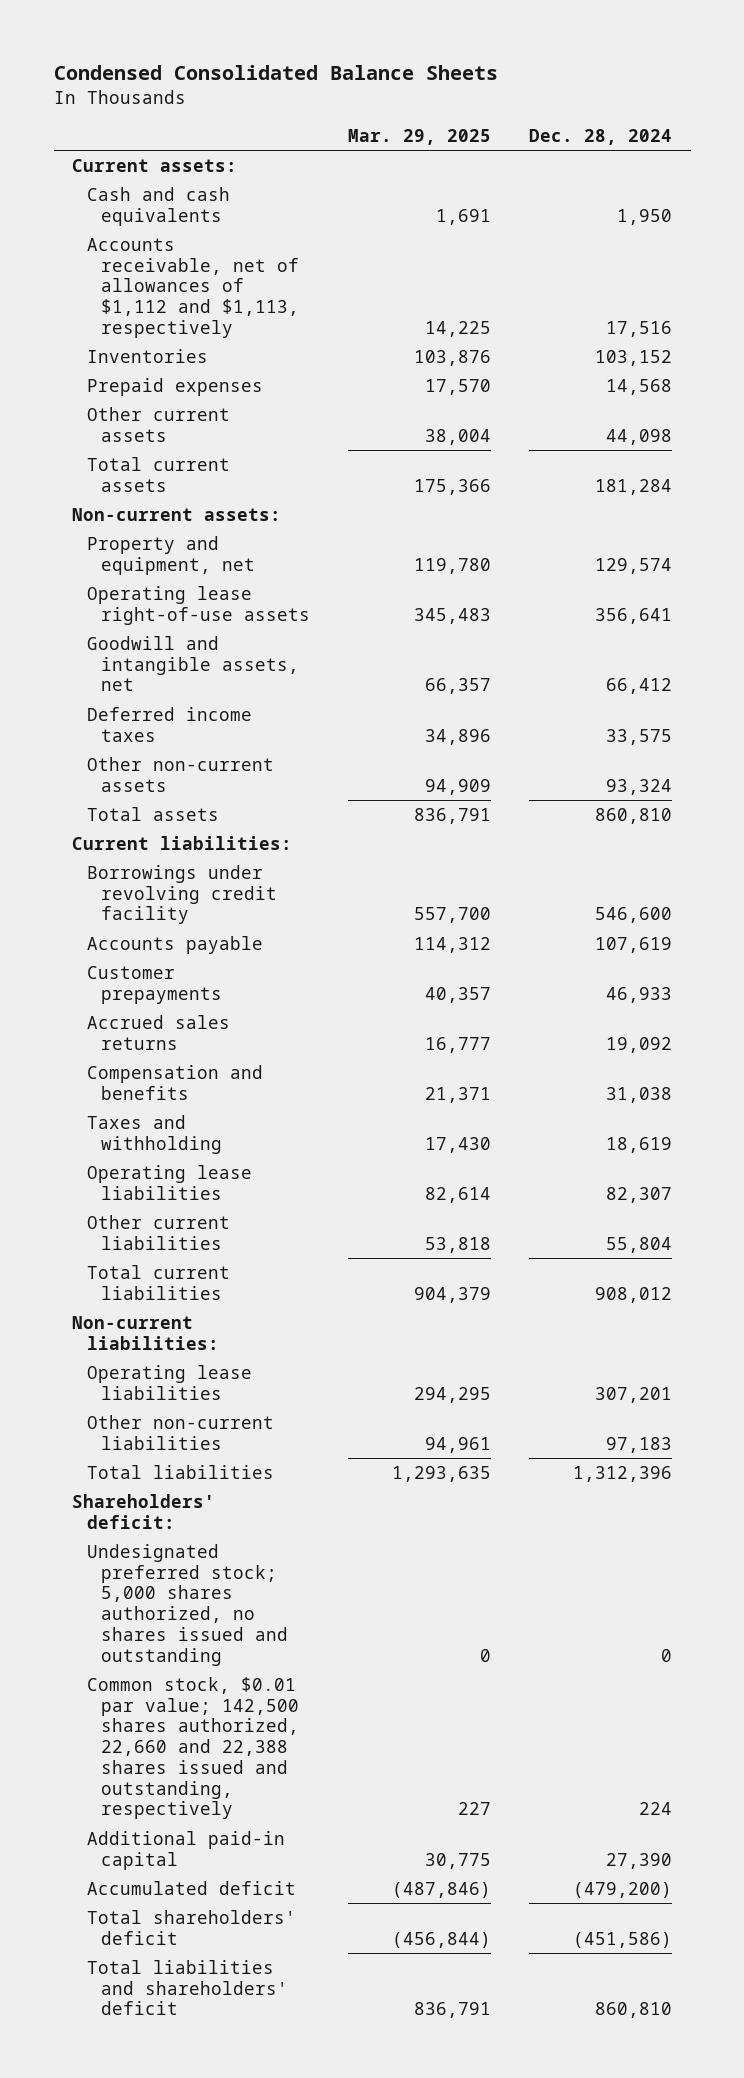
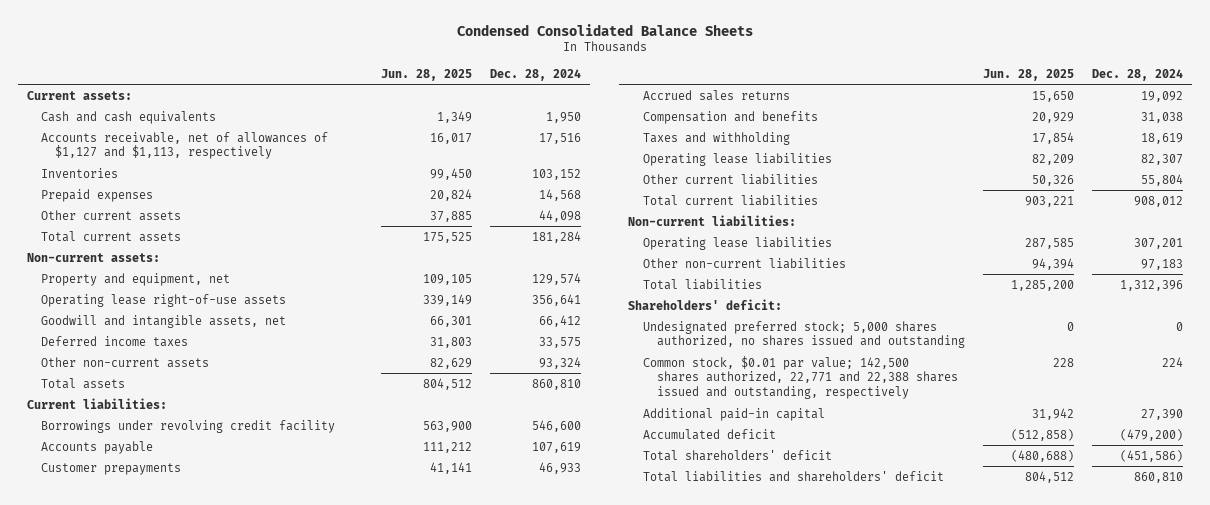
[348,128,492,145] Mar. 29, 2025 -> none
none -> [381,68,473,81] Jun. 28, 2025
[86,237,300,338] Accounts receivable, net of allowances of $1,112 and $1,113, respectively -> [40,131,328,160] Accounts receivable, net of allowances of $1,127 and $1,113, respectively
[86,1676,300,1820] Common stock, $0.01 par value; 142,500 shares authorized, 22,660 and 22,388 shares issued and outstanding, respectively -> [642,355,959,399] Common stock, $0.01 par value; 142,500 shares authorized, 22,771 and 22,388 shares issued and outstanding, respectively

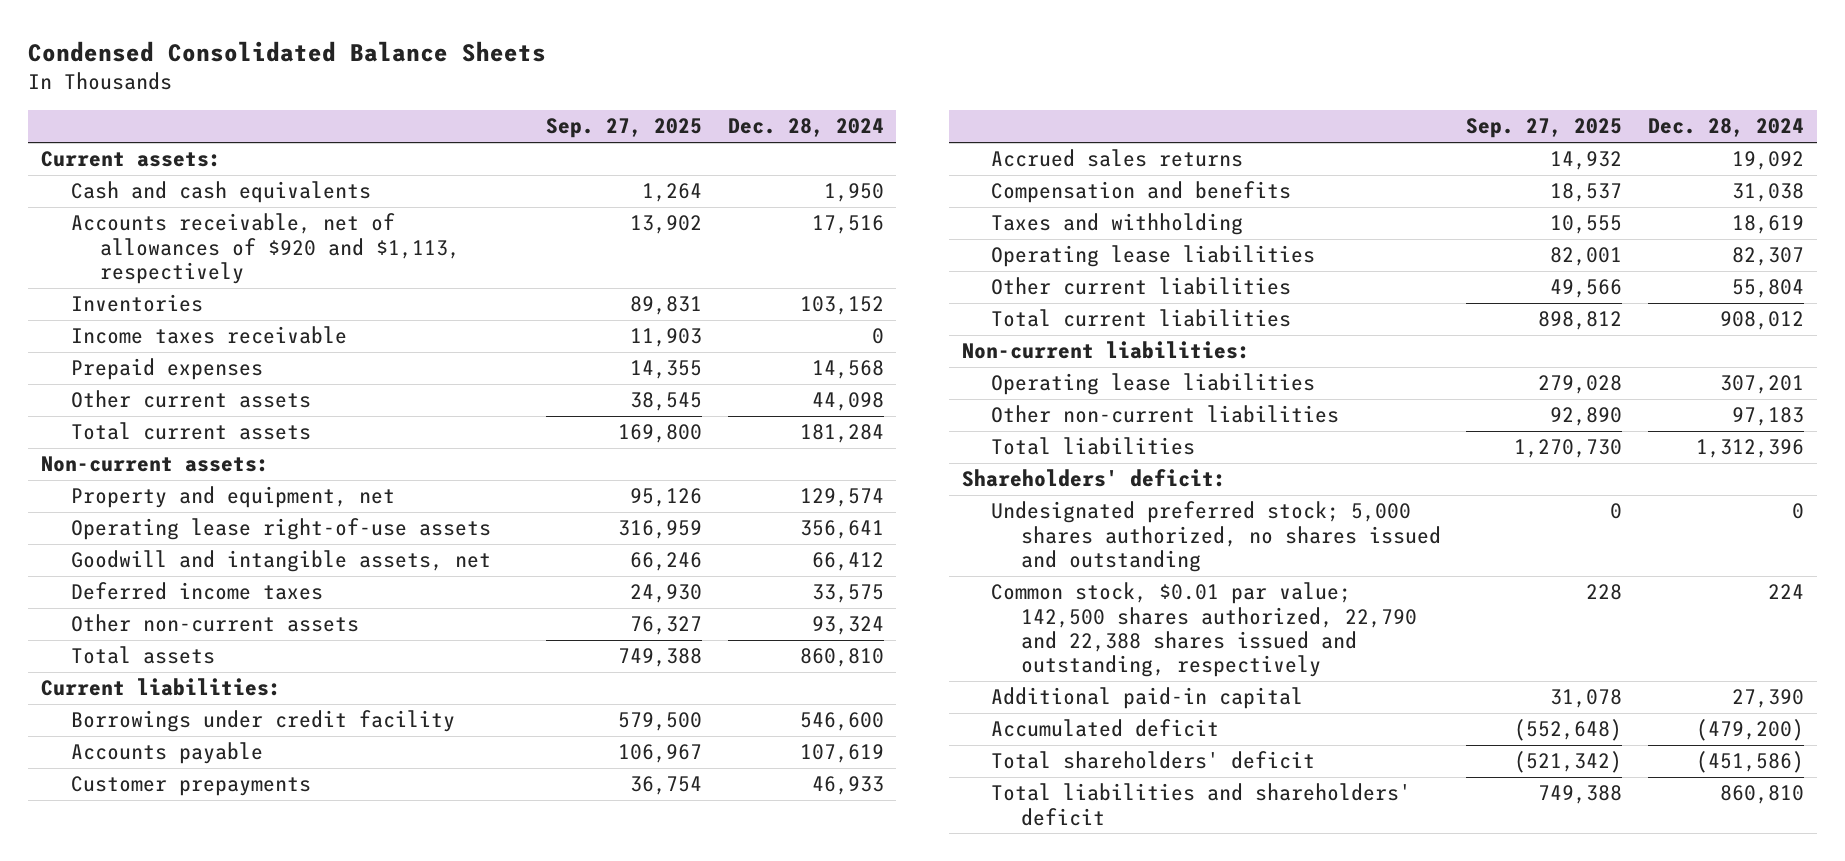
[381,68,473,81] Jun. 28, 2025 -> none
none -> [545,118,702,139] Sep. 27, 2025
[40,131,328,160] Accounts receivable, net of allowances of $1,127 and $1,113, respectively -> [70,213,461,284] Accounts receivable, net of allowances of $920 and $1,113, respectively
none -> [70,326,347,345] Income taxes receivable
[40,419,335,433] Borrowings under revolving credit facility -> [70,710,455,733] Borrowings under credit facility
[642,355,959,399] Common stock, $0.01 par value; 142,500 shares authorized, 22,771 and 22,388 shares issued and outstanding, respectively -> [991,582,1417,677] Common stock, $0.01 par value; 142,500 shares authorized, 22,790 and 22,388 shares issued and outstanding, respectively

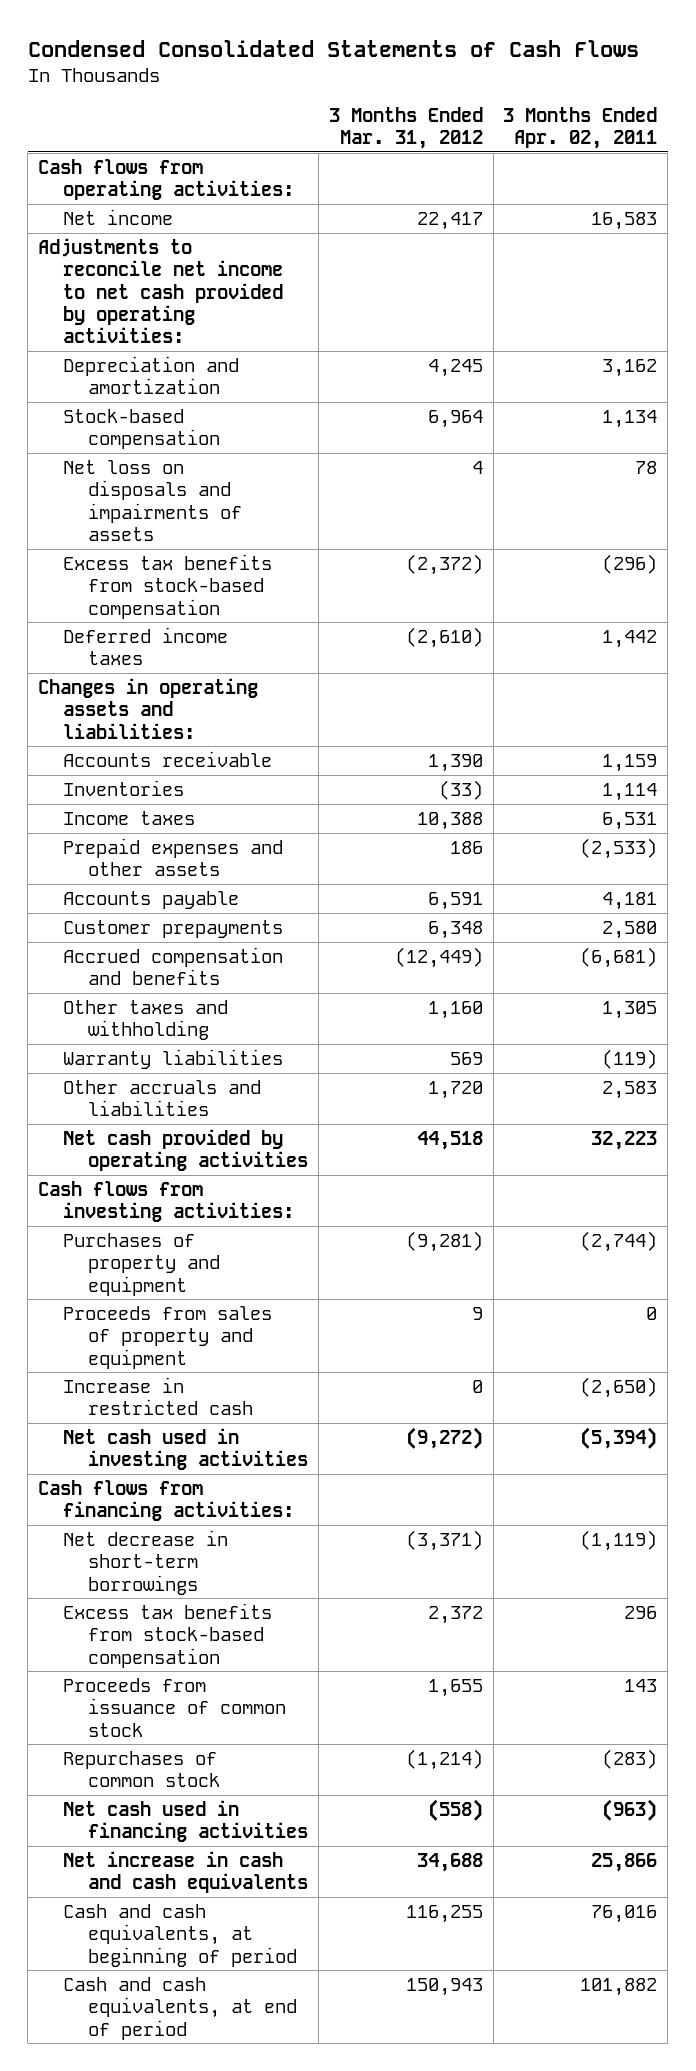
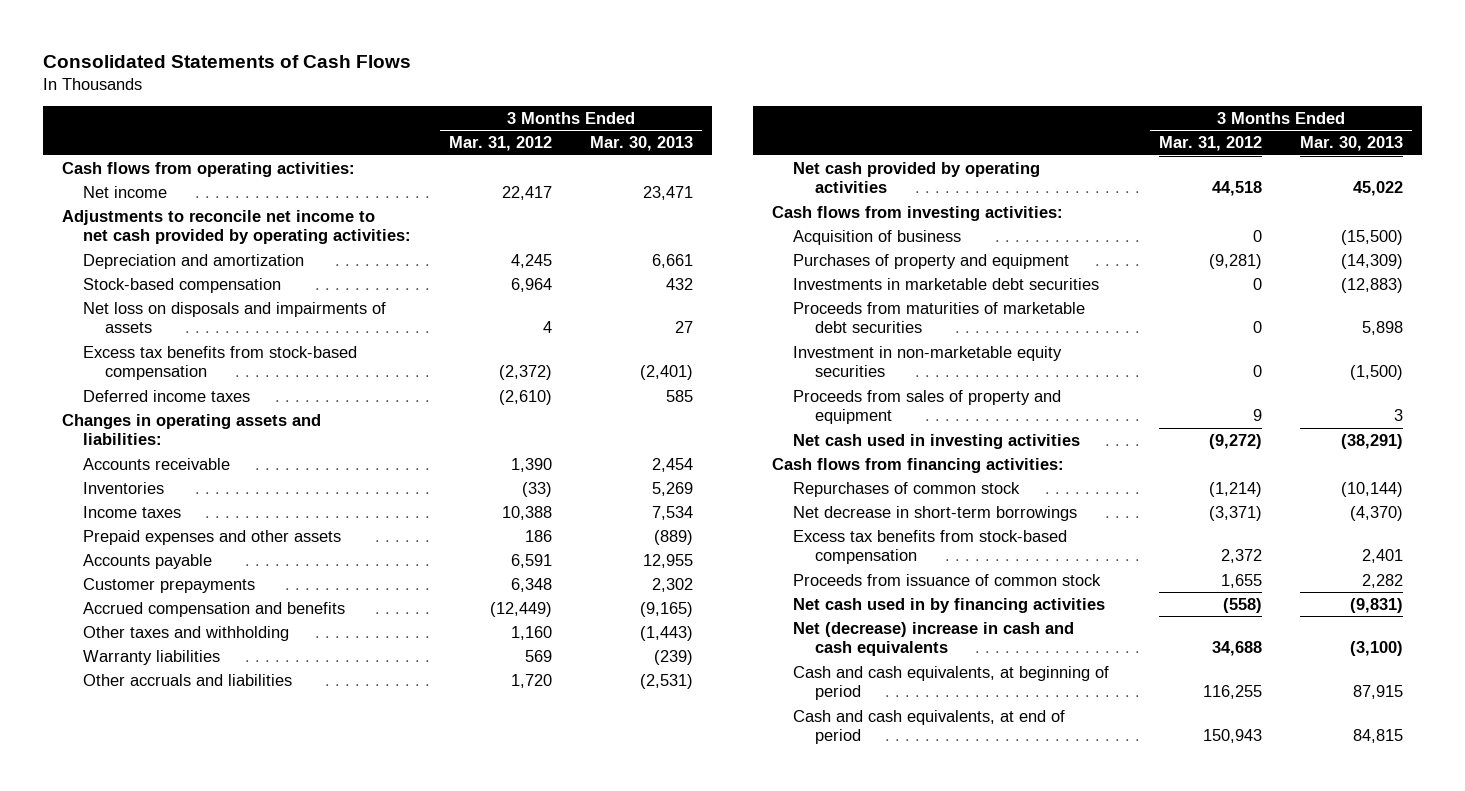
[27,39,639,57] Condensed Consolidated Statements of Cash Flows -> [42,54,411,68] Consolidated Statements of Cash Flows
[503,106,658,150] 3 Months Ended Apr. 02, 2011 -> none
none -> [589,136,693,152] Mar. 30, 2013
none -> [793,229,962,245] Acquisition of business
none -> [793,277,1100,290] Investments in marketable debt securities
none -> [793,301,1086,334] Proceeds from maturities of marketable debt securities
none -> [793,345,1063,378] Investment in non-marketable equity securities
[63,1376,254,1416] Increase in restricted cash -> none
[63,1750,221,1788] Repurchases of common stock -> [793,481,1021,497] Repurchases of common stock
[63,1799,309,1843] Net cash used in financing activities -> [793,597,1106,613] Net cash used in by financing activities
[63,1850,309,1894] Net increase in cash and cash equivalents -> [793,621,1075,657] Net (decrease) increase in cash and cash equivalents

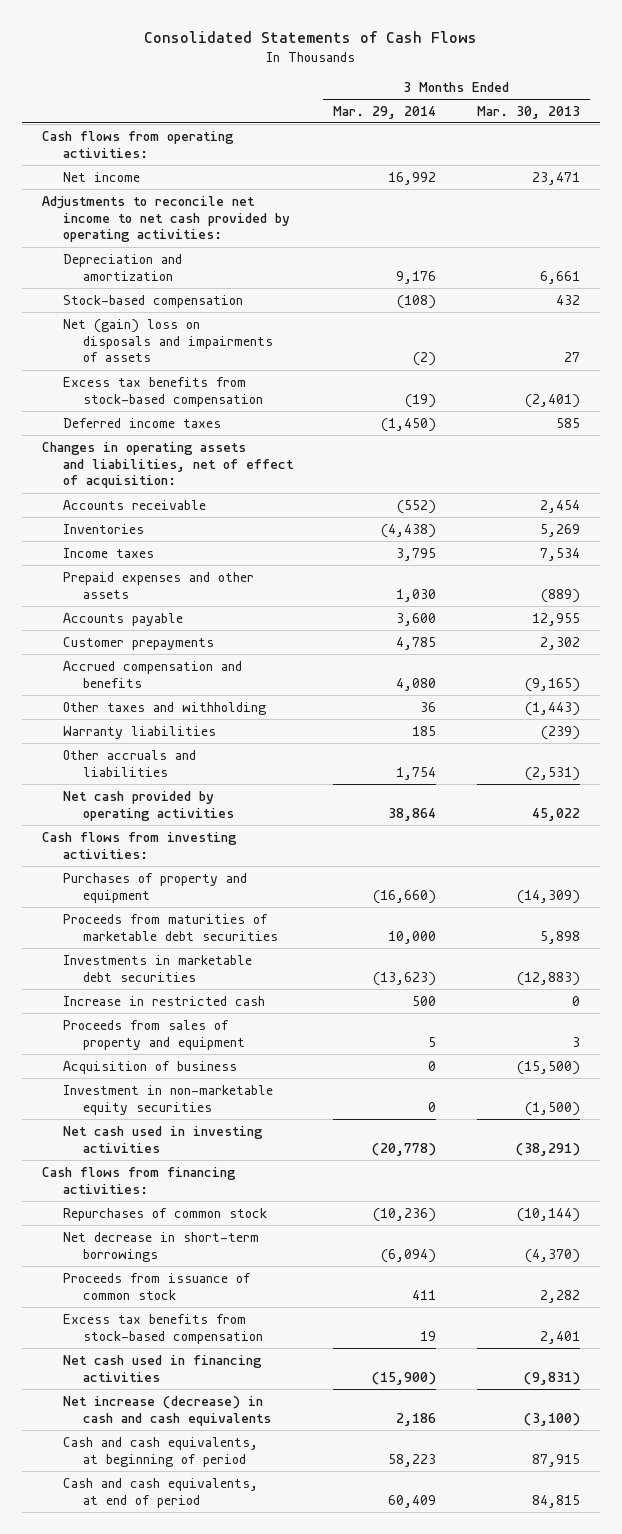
[449,136,553,152] Mar. 31, 2012 -> none
none -> [333,105,437,119] Mar. 29, 2014
[83,301,387,334] Net loss on disposals and impairments of assets -> [62,318,274,363] Net (gain) loss on disposals and impairments of assets
[61,413,321,446] Changes in operating assets and liabilities: -> [42,441,294,489] Changes in operating assets and liabilities, net of effect of acquisition:
[793,277,1100,290] Investments in marketable debt securities -> [62,954,252,982] Investments in marketable debt securities
none -> [62,995,265,1006] Increase in restricted cash
[793,229,962,245] Acquisition of business -> [62,1060,237,1074] Acquisition of business
[793,345,1063,378] Investment in non-marketable equity securities -> [62,1084,273,1115] Investment in non-marketable equity securities
[793,529,1068,565] Excess tax benefits from stock-based compensation -> [62,1313,264,1344] Excess tax benefits from stock-based compensation
[793,597,1106,613] Net cash used in by financing activities -> [62,1354,262,1382] Net cash used in financing activities
[793,621,1075,657] Net (decrease) increase in cash and cash equivalents -> [62,1395,272,1426] Net increase (decrease) in cash and cash equivalents

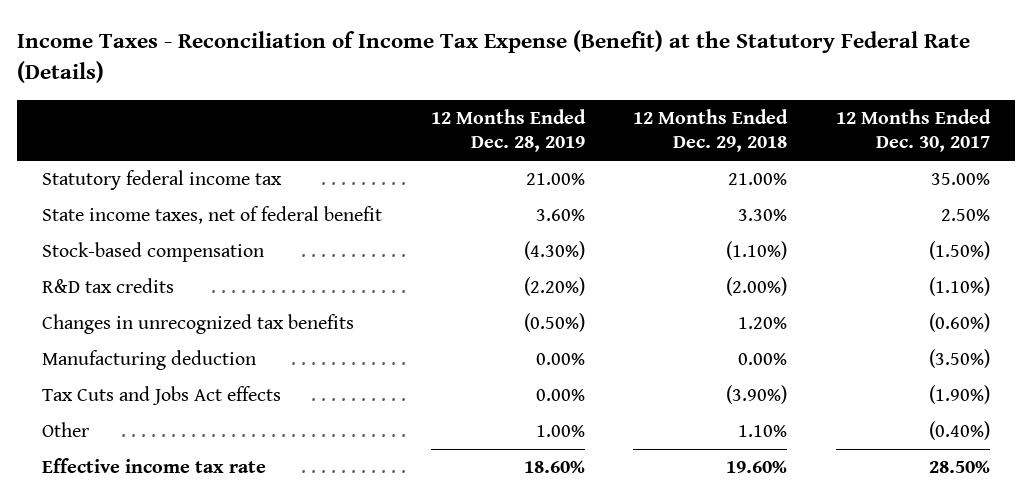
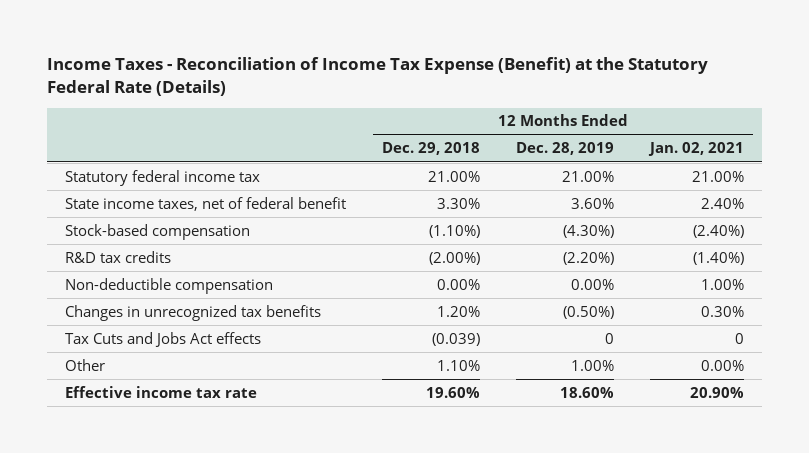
[836,109,992,153] 12 Months Ended Dec. 30, 2017 -> none
none -> [648,142,745,157] Jan. 02, 2021
none -> [64,277,273,294] Non-deductible compensation
[41,350,256,371] Manufacturing deduction -> none
[535,389,585,402] 0.00% -> [605,332,615,344] 0
[726,385,788,405] (3.90%) -> [432,332,481,346] (0.039)

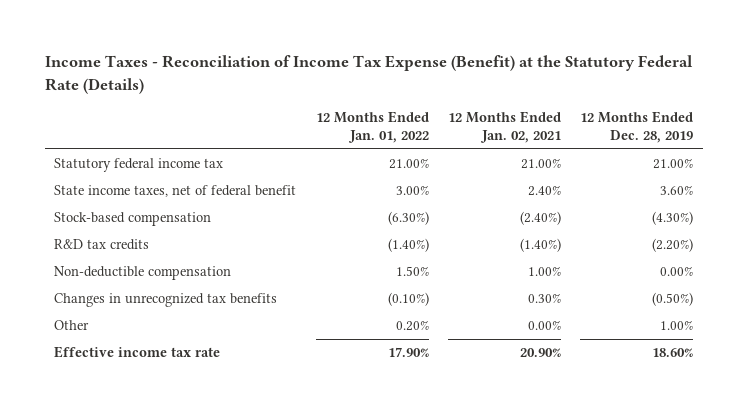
[382,142,481,156] Dec. 29, 2018 -> none
none -> [315,111,429,144] 12 Months Ended Jan. 01, 2022
[64,331,261,347] Tax Cuts and Jobs Act effects -> none

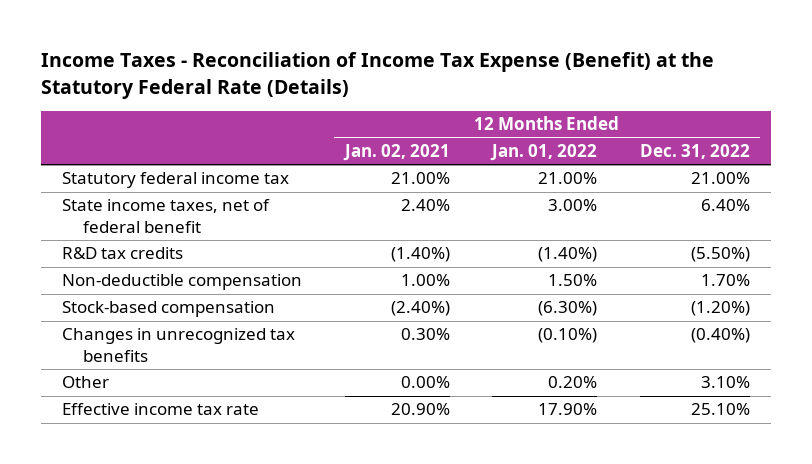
[580,111,694,144] 12 Months Ended Dec. 28, 2019 -> none
none -> [639,143,750,159] Dec. 31, 2022
[54,212,212,227] Stock-based compensation -> [62,301,276,318] Stock-based compensation

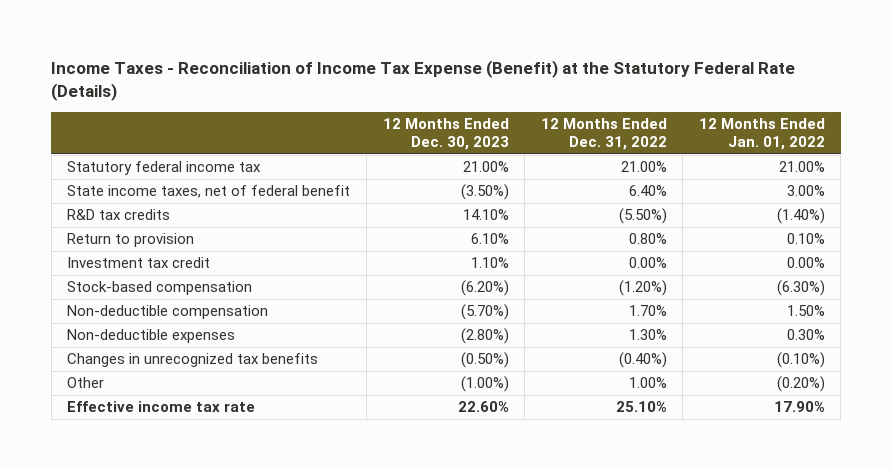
[342,143,450,161] Jan. 02, 2021 -> none
none -> [382,118,509,151] 12 Months Ended Dec. 30, 2023
none -> [67,233,195,248] Return to provision
none -> [67,257,211,269] Investment tax credit
[62,274,303,291] Non-deductible compensation -> [67,305,269,320] Non-deductible compensation
none -> [67,329,236,344] Non-deductible expenses
[548,376,598,389] 0.20% -> [776,376,825,393] (0.20%)
[700,376,750,389] 3.10% -> [628,377,667,389] 1.00%

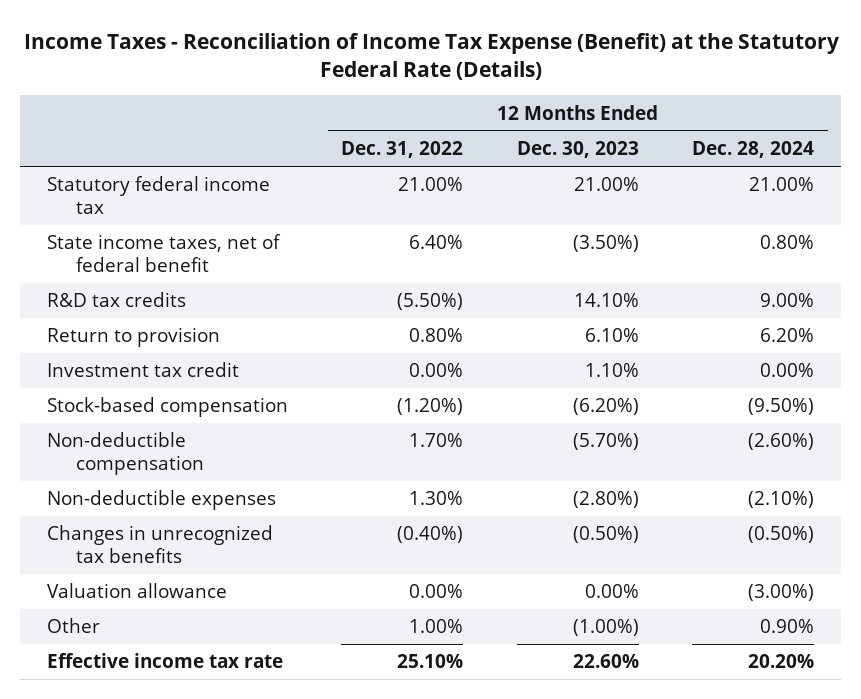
[698,118,825,151] 12 Months Ended Jan. 01, 2022 -> none
none -> [692,140,815,158] Dec. 28, 2024
none -> [46,583,227,599] Valuation allowance

